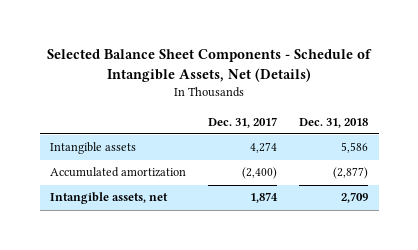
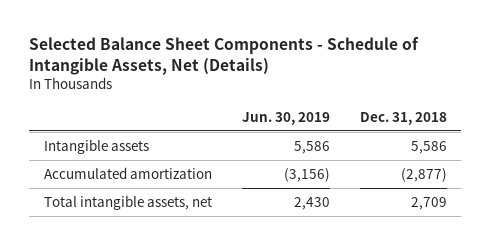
[208,116,278,128] Dec. 31, 2017 -> none
none -> [241,111,330,125] Jun. 30, 2019
[50,192,169,205] Intangible assets, net -> [43,194,212,210] Total intangible assets, net

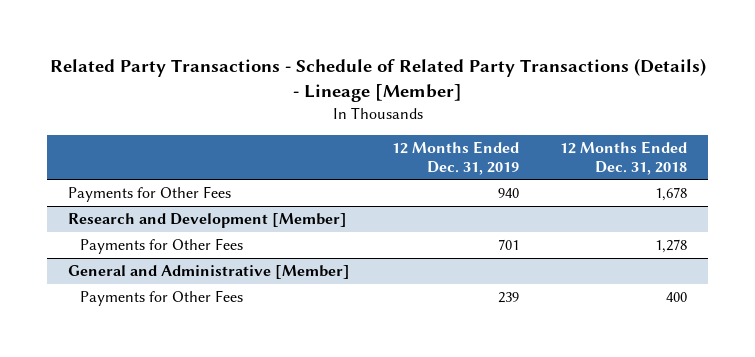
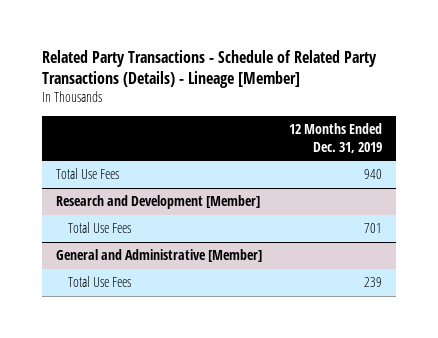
[560,140,688,175] 12 Months Ended Dec. 31, 2018 -> none
[68,186,232,203] Payments for Other Fees -> [55,168,119,180] Total Use Fees
[79,238,243,255] Payments for Other Fees -> [68,222,132,234] Total Use Fees
[79,290,243,307] Payments for Other Fees -> [68,276,132,288] Total Use Fees

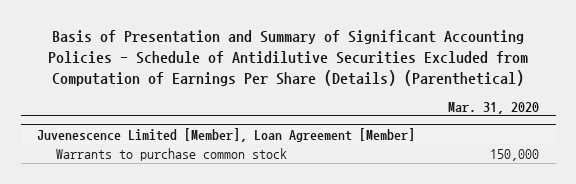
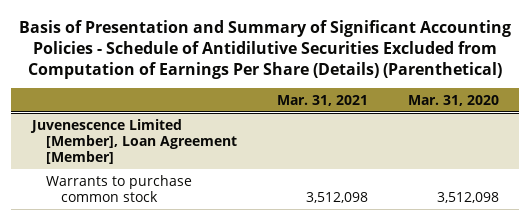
none -> [277,94,369,106] Mar. 31, 2021
[490,148,540,161] 150,000 -> [437,191,500,203] 3,512,098

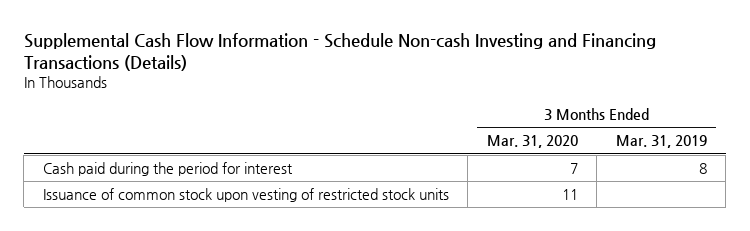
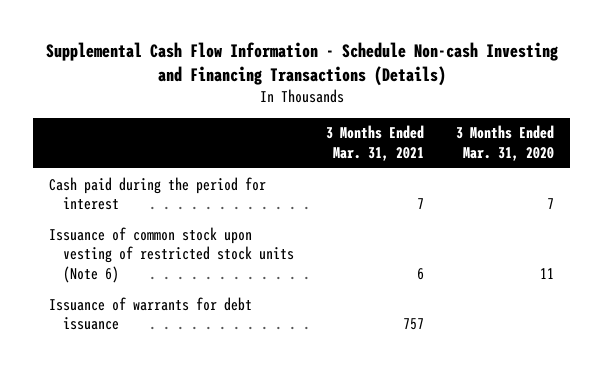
[615,135,707,149] Mar. 31, 2019 -> none
none -> [326,125,425,161] 3 Months Ended Mar. 31, 2021
[42,188,449,203] Issuance of common stock upon vesting of restricted stock units -> [49,226,295,283] Issuance of common stock upon vesting of restricted stock units (Note 6)
none -> [49,296,253,331] Issuance of warrants for debt issuance

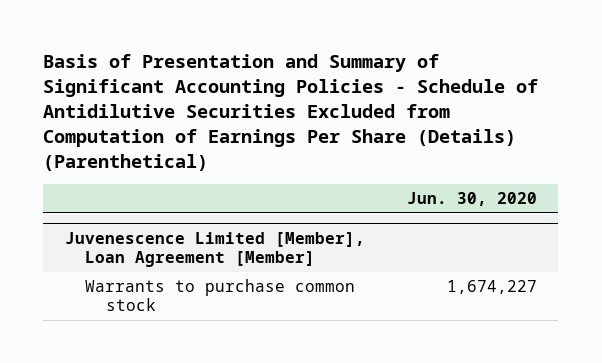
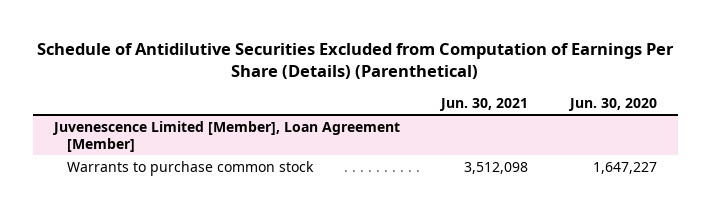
[43,54,539,171] Basis of Presentation and Summary of Significant Accounting Policies - Schedule of Antidilutive Securities Excluded from Computation of Earnings Per Share (Details) (Parenthetical) -> [37,42,675,79] Schedule of Antidilutive Securities Excluded from Computation of Earnings Per Share (Details) (Parenthetical)
none -> [439,97,529,111] Jun. 30, 2021
[447,280,538,295] 1,674,227 -> [592,161,657,174] 1,647,227

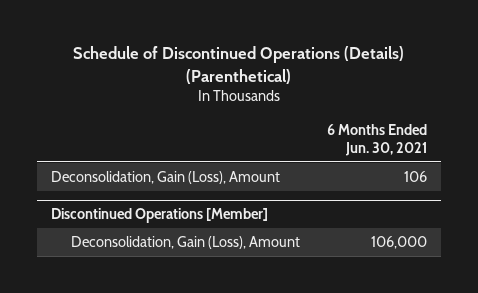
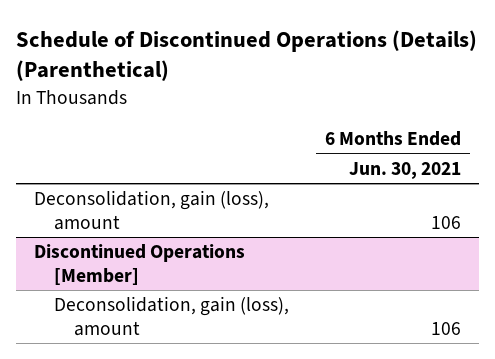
[50,170,280,184] Deconsolidation, Gain (Loss), Amount -> [33,190,269,230] Deconsolidation, gain (loss), amount
[71,235,301,249] Deconsolidation, Gain (Loss), Amount -> [53,296,289,336] Deconsolidation, gain (loss), amount
[371,235,428,249] 106,000 -> [430,321,461,335] 106

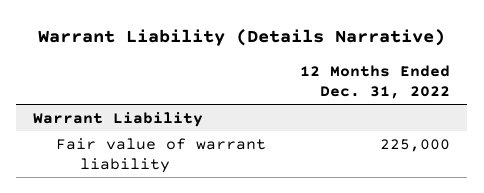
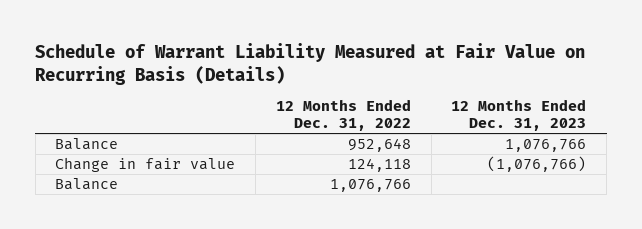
[37,28,445,46] Warrant Liability (Details Narrative) -> [35,43,586,85] Schedule of Warrant Liability Measured at Fair Value on Recurring Basis (Details)
none -> [451,98,587,131] 12 Months Ended Dec. 31, 2023
[33,111,204,127] Warrant Liability -> none
none -> [55,138,119,151] Balance
[56,137,267,173] Fair value of warrant liability -> [55,157,236,173] Change in fair value
[380,138,451,152] 225,000 -> [347,158,411,173] 124,118
none -> [55,178,119,191] Balance

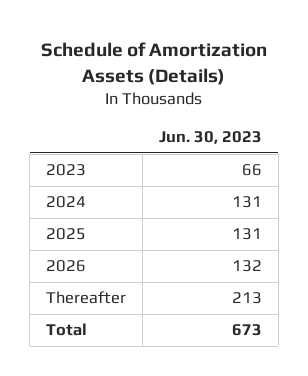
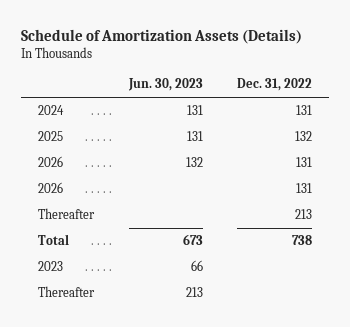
none -> [236,78,312,92] Dec. 31, 2022
none -> [38,182,64,194] 2026
none -> [38,208,96,220] Thereafter
[46,164,87,177] 2023 -> [38,261,64,272] 2023
[46,291,127,305] Thereafter -> [38,286,96,298] Thereafter

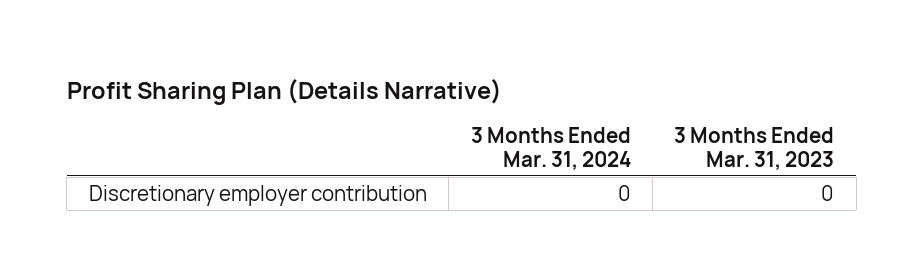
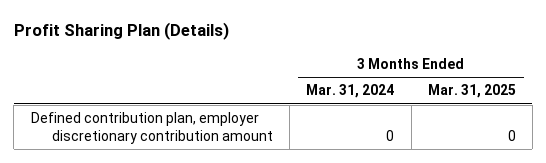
[66,78,502,105] Profit Sharing Plan (Details Narrative) -> [13,22,229,41] Profit Sharing Plan (Details)
[674,127,835,170] 3 Months Ended Mar. 31, 2023 -> none
none -> [427,84,516,99] Mar. 31, 2025
[88,185,427,207] Discretionary employer contribution -> [30,112,274,144] Defined contribution plan, employer discretionary contribution amount

